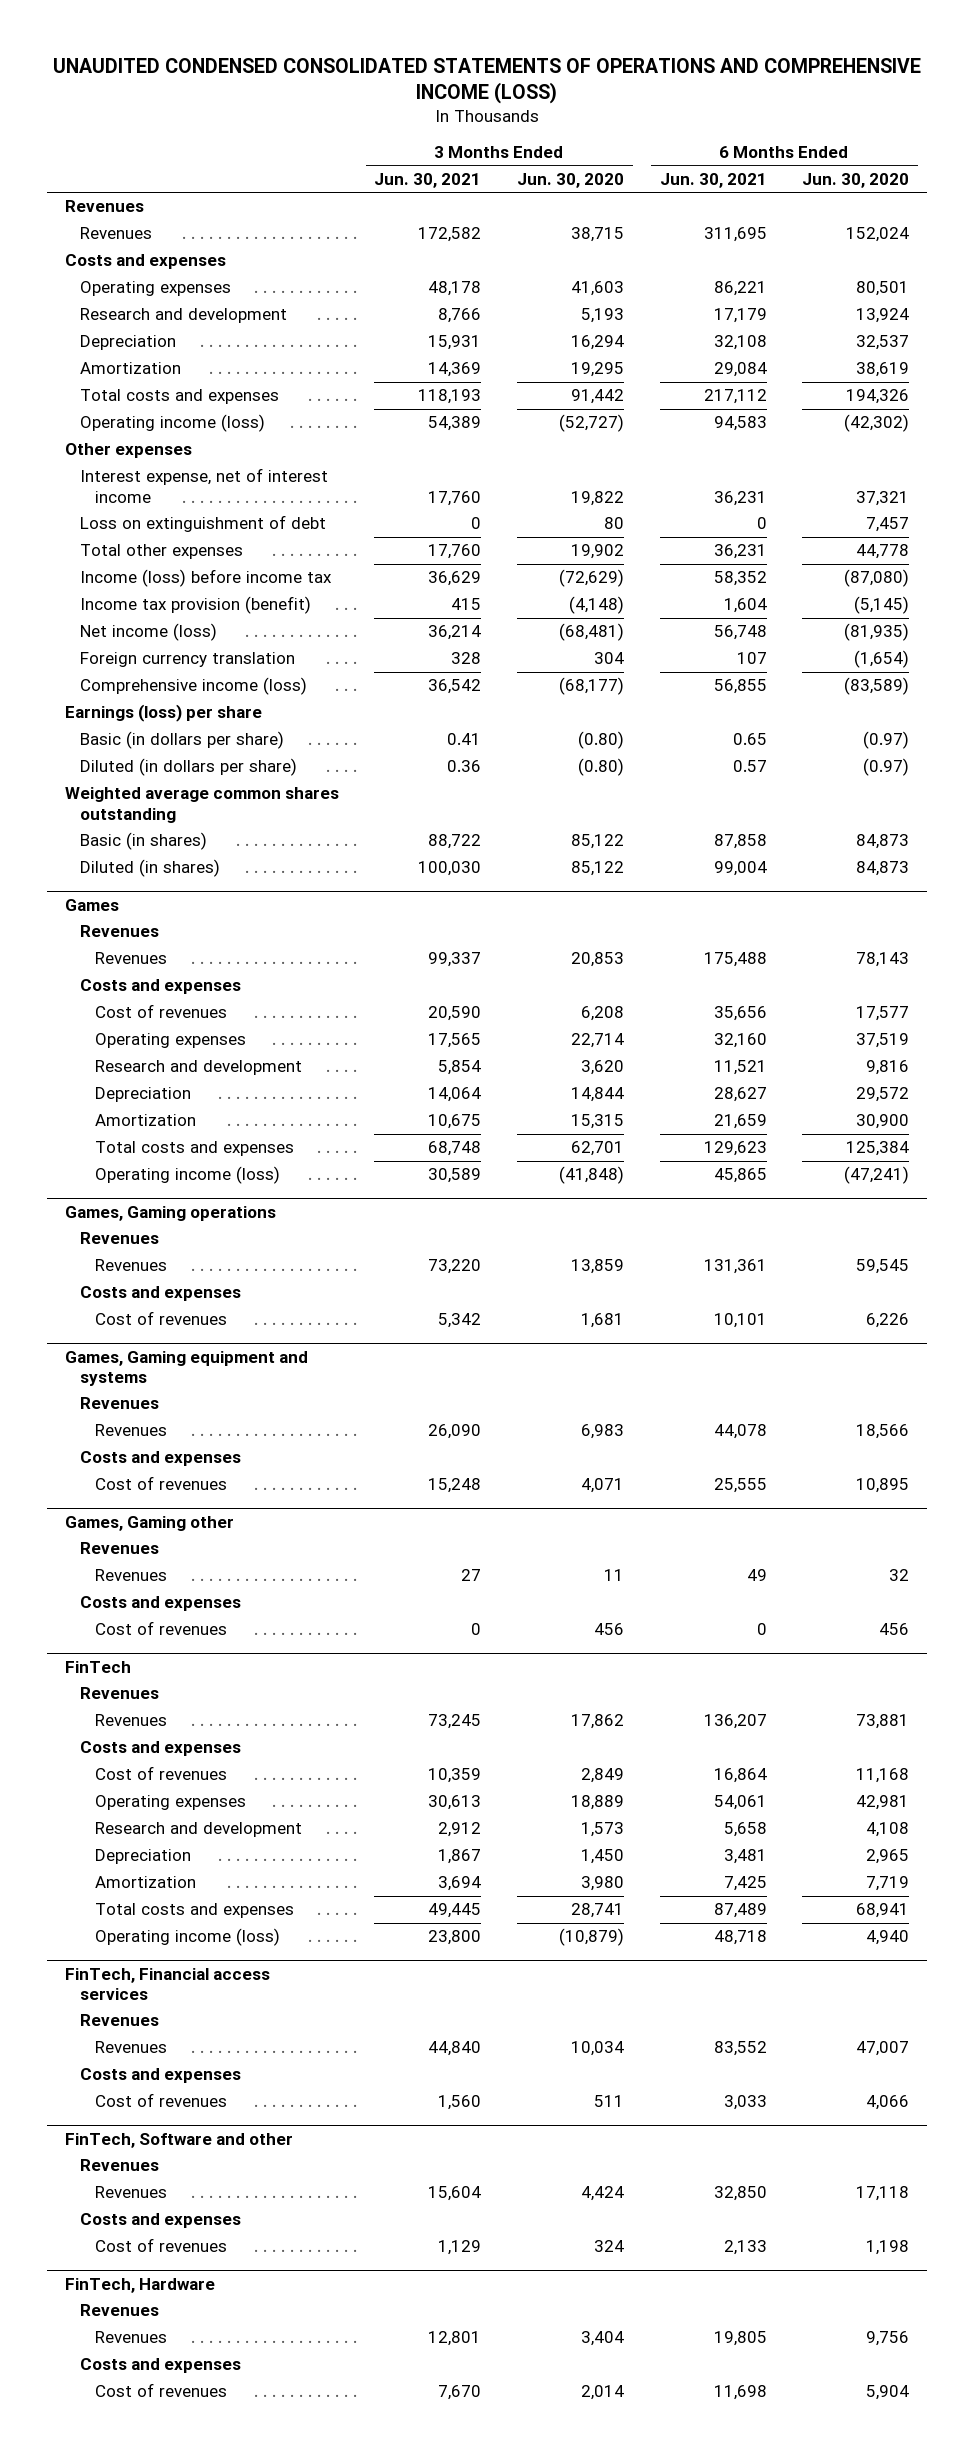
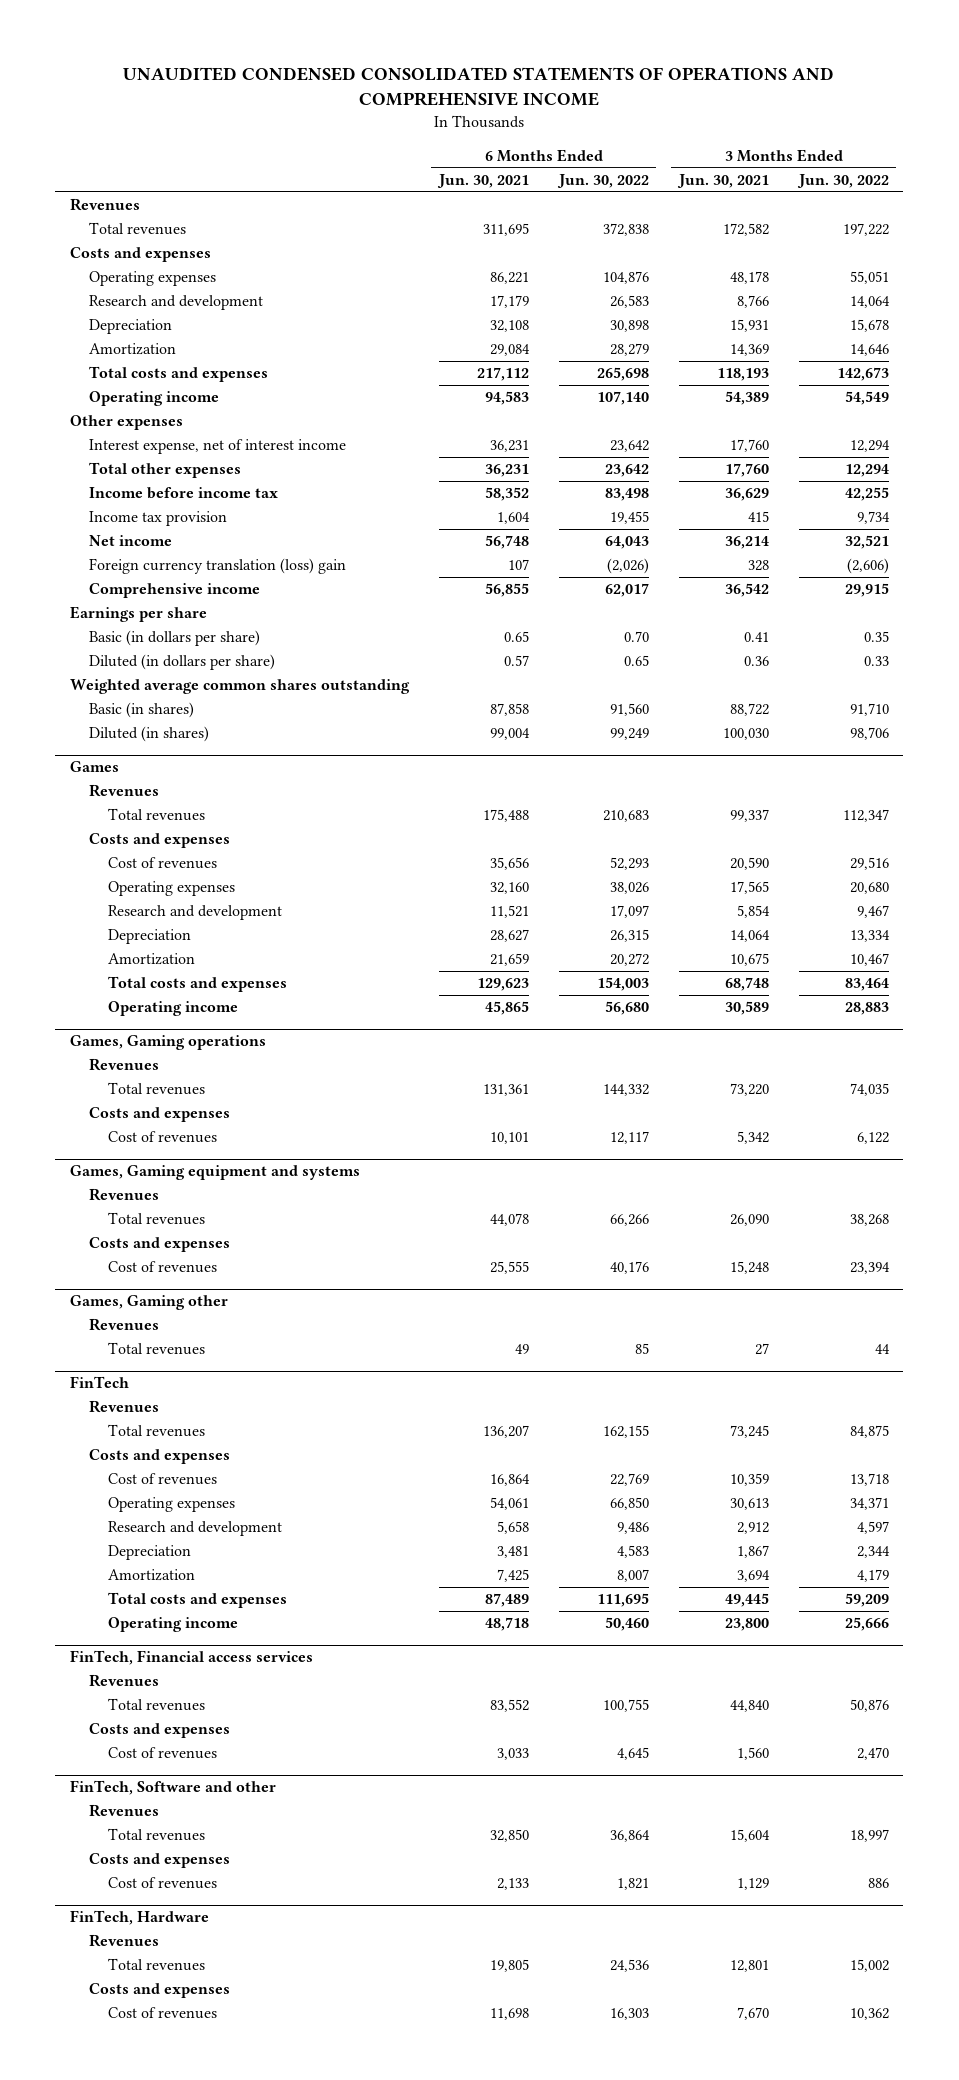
[52,58,921,105] UNAUDITED CONDENSED CONSOLIDATED STATEMENTS OF OPERATIONS AND COMPREHENSIVE INCOME (LOSS) -> [123,67,835,107] UNAUDITED CONDENSED CONSOLIDATED STATEMENTS OF OPERATIONS AND COMPREHENSIVE INCOME
[516,172,624,188] Jun. 30, 2020 -> none
[802,172,910,188] Jun. 30, 2020 -> none
none -> [556,174,649,189] Jun. 30, 2022
none -> [796,174,889,189] Jun. 30, 2022
[79,227,152,240] Revenues -> [88,222,186,236] Total revenues
[79,414,265,433] Operating income (loss) -> [88,391,219,407] Operating income
[79,515,326,533] Loss on extinguishment of debt -> none
[79,569,332,588] Income (loss) before income tax -> [88,487,278,500] Income before income tax
[79,596,311,615] Income tax provision (benefit) -> [88,511,227,527] Income tax provision
[79,623,217,642] Net income (loss) -> [88,535,172,547] Net income
[79,652,295,668] Foreign currency translation -> [88,558,346,575] Foreign currency translation (loss) gain
[79,677,307,696] Comprehensive income (loss) -> [88,583,260,599] Comprehensive income
[64,704,262,723] Earnings (loss) per share -> [70,606,208,623] Earnings per share
[94,952,167,965] Revenues -> [107,808,205,822] Total revenues
[94,1166,280,1185] Operating income (loss) -> [107,1001,238,1017] Operating income
[94,1259,167,1272] Revenues -> [107,1082,205,1096] Total revenues
[94,1424,167,1437] Revenues -> [107,1212,205,1226] Total revenues
[79,1596,241,1612] Costs and expenses -> none
[94,1621,227,1636] Cost of revenues -> none
[94,1569,167,1582] Revenues -> [107,1342,205,1356] Total revenues
[94,1714,167,1727] Revenues -> [107,1424,205,1438] Total revenues
[94,1928,280,1947] Operating income (loss) -> [107,1617,238,1633] Operating income
[94,2041,167,2054] Revenues -> [107,1698,205,1712] Total revenues
[94,2186,167,2199] Revenues -> [107,1828,205,1842] Total revenues
[94,2331,167,2344] Revenues -> [107,1958,205,1972] Total revenues

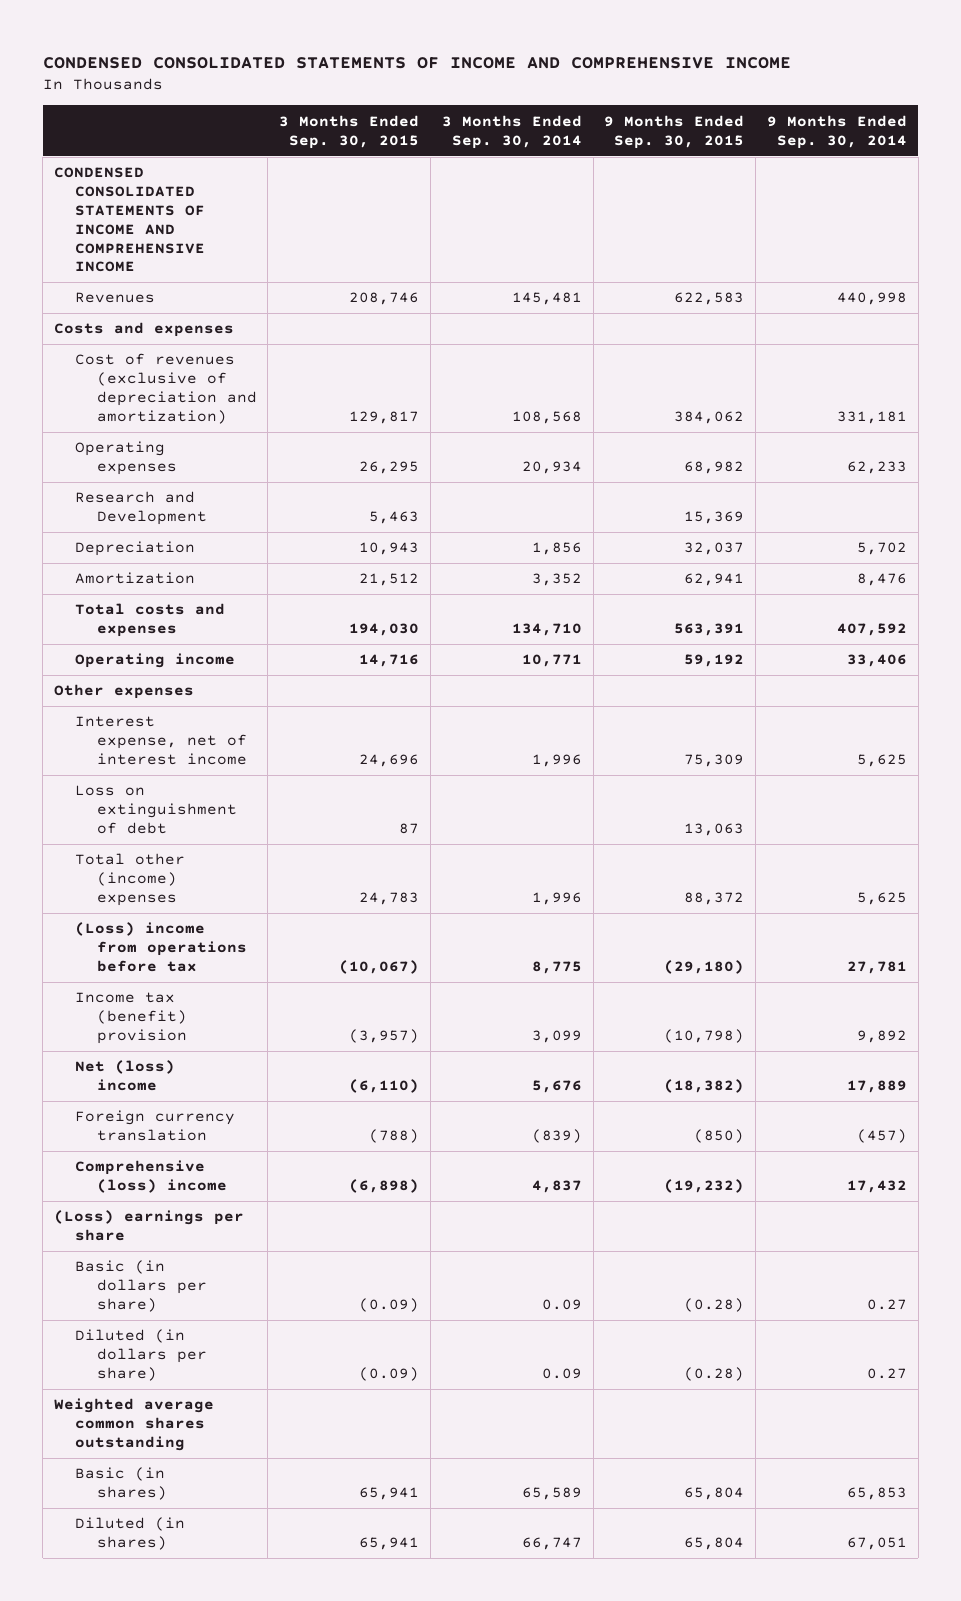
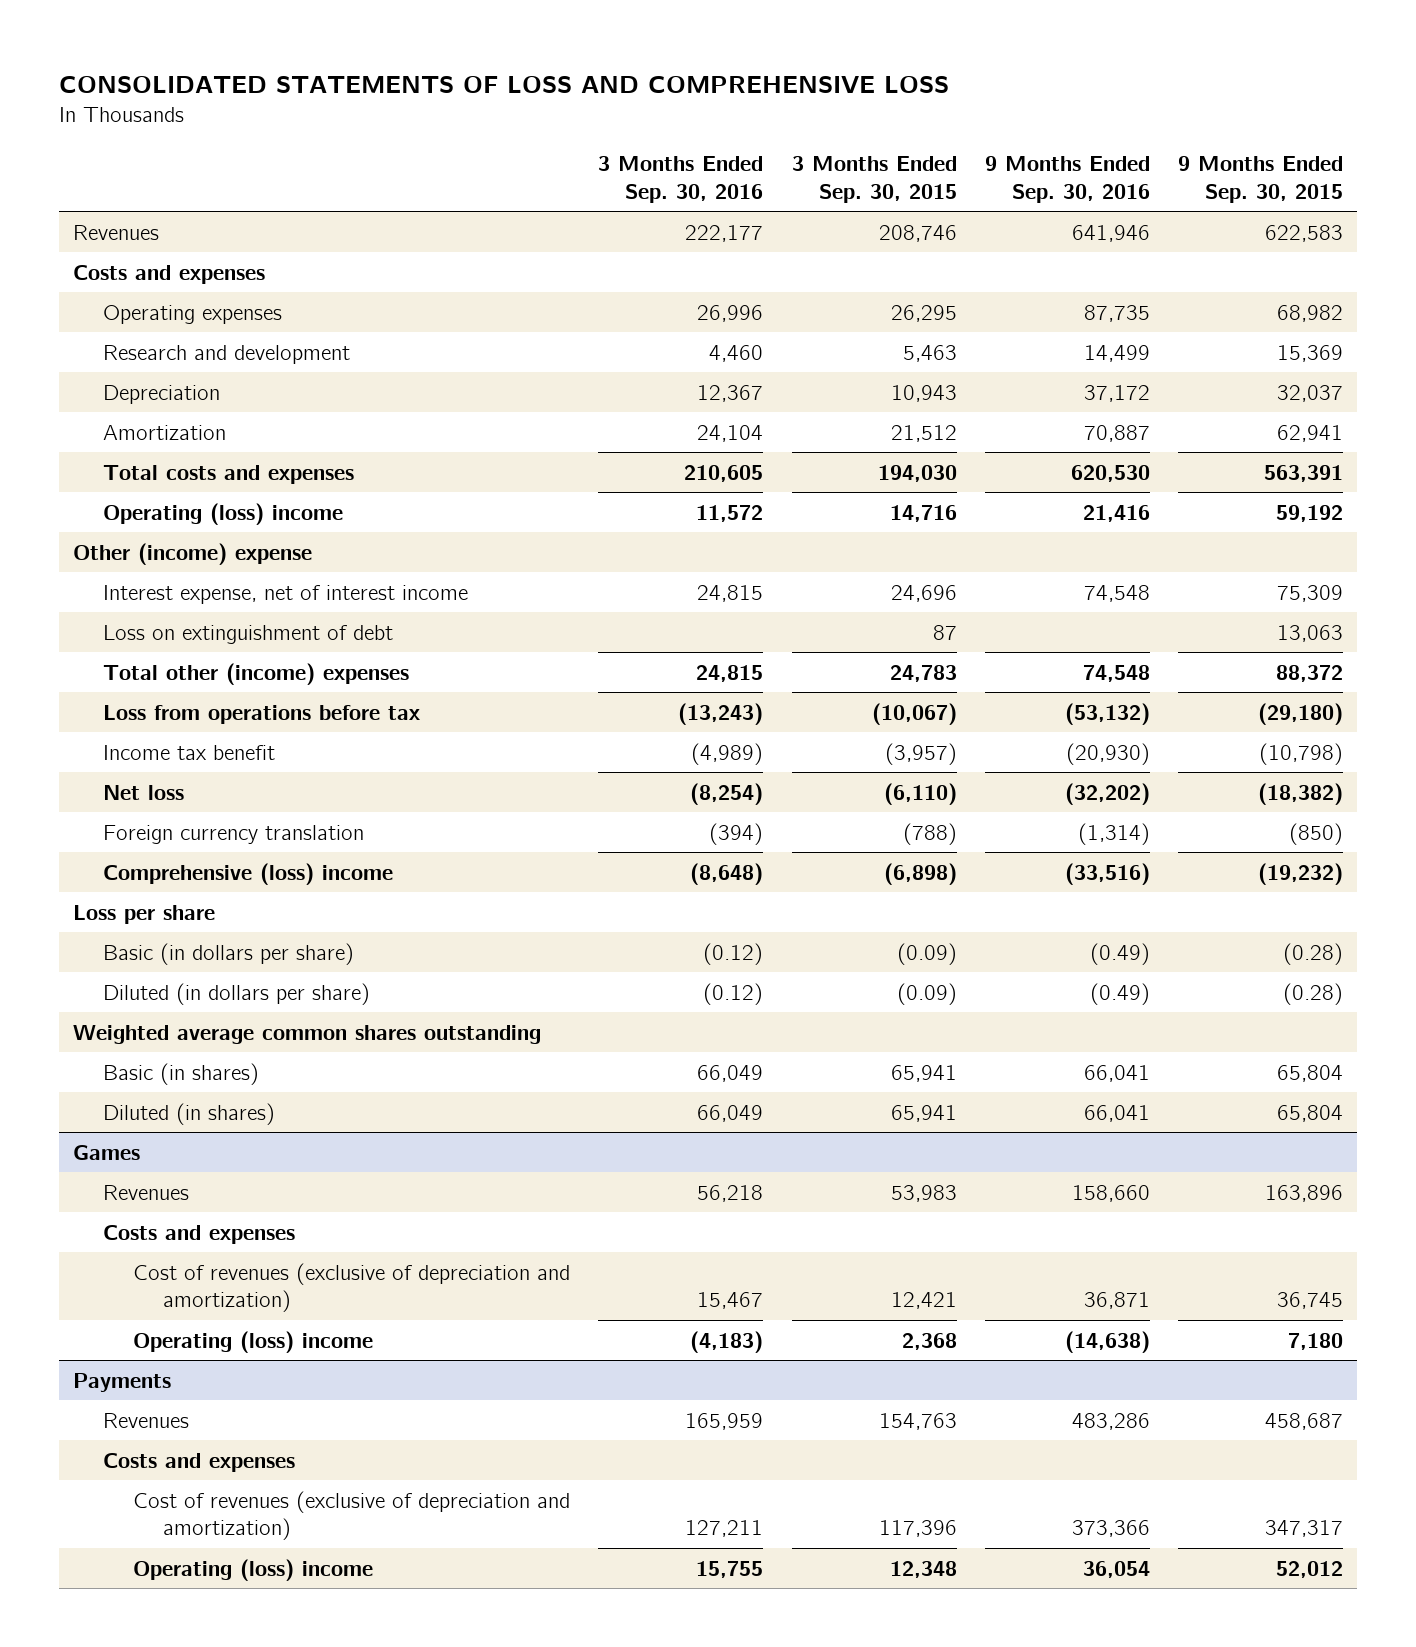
[42,56,791,69] CONDENSED CONSOLIDATED STATEMENTS OF INCOME AND COMPREHENSIVE INCOME -> [58,75,949,93] CONSOLIDATED STATEMENTS OF LOSS AND COMPREHENSIVE LOSS
[441,114,582,149] 3 Months Ended Sep. 30, 2014 -> none
[766,114,907,149] 9 Months Ended Sep. 30, 2014 -> none
none -> [598,156,764,203] 3 Months Ended Sep. 30, 2016
none -> [984,156,1150,203] 9 Months Ended Sep. 30, 2016
[54,167,206,273] CONDENSED CONSOLIDATED STATEMENTS OF INCOME AND COMPREHENSIVE INCOME -> none
[75,353,257,424] Cost of revenues (exclusive of depreciation and amortization) -> none
[75,491,207,526] Research and Development -> [103,344,351,364] Research and development
[75,653,236,669] Operating income -> [103,502,344,525] Operating (loss) income
[54,684,195,700] Other expenses -> [73,542,313,565] Other (income) expense
[75,922,247,972] (Loss) income from operations before tax -> [103,704,421,724] Loss from operations before tax
[75,992,187,1044] Income tax (benefit) provision -> [103,744,276,760] Income tax benefit
[75,1060,176,1092] Net (loss) income -> [103,784,185,800] Net loss
[54,1210,245,1242] (Loss) earnings per share -> [73,904,216,924] Loss per share
none -> [73,1144,141,1160] Games
none -> [103,1184,190,1200] Revenues
none -> [103,1224,296,1244] Costs and expenses
none -> [133,1262,571,1313] Cost of revenues (exclusive of depreciation and amortization)
none -> [133,1330,374,1353] Operating (loss) income
none -> [73,1372,172,1392] Payments
none -> [103,1412,190,1428] Revenues
none -> [103,1452,296,1472] Costs and expenses
none -> [133,1490,571,1541] Cost of revenues (exclusive of depreciation and amortization)
none -> [133,1558,374,1581] Operating (loss) income

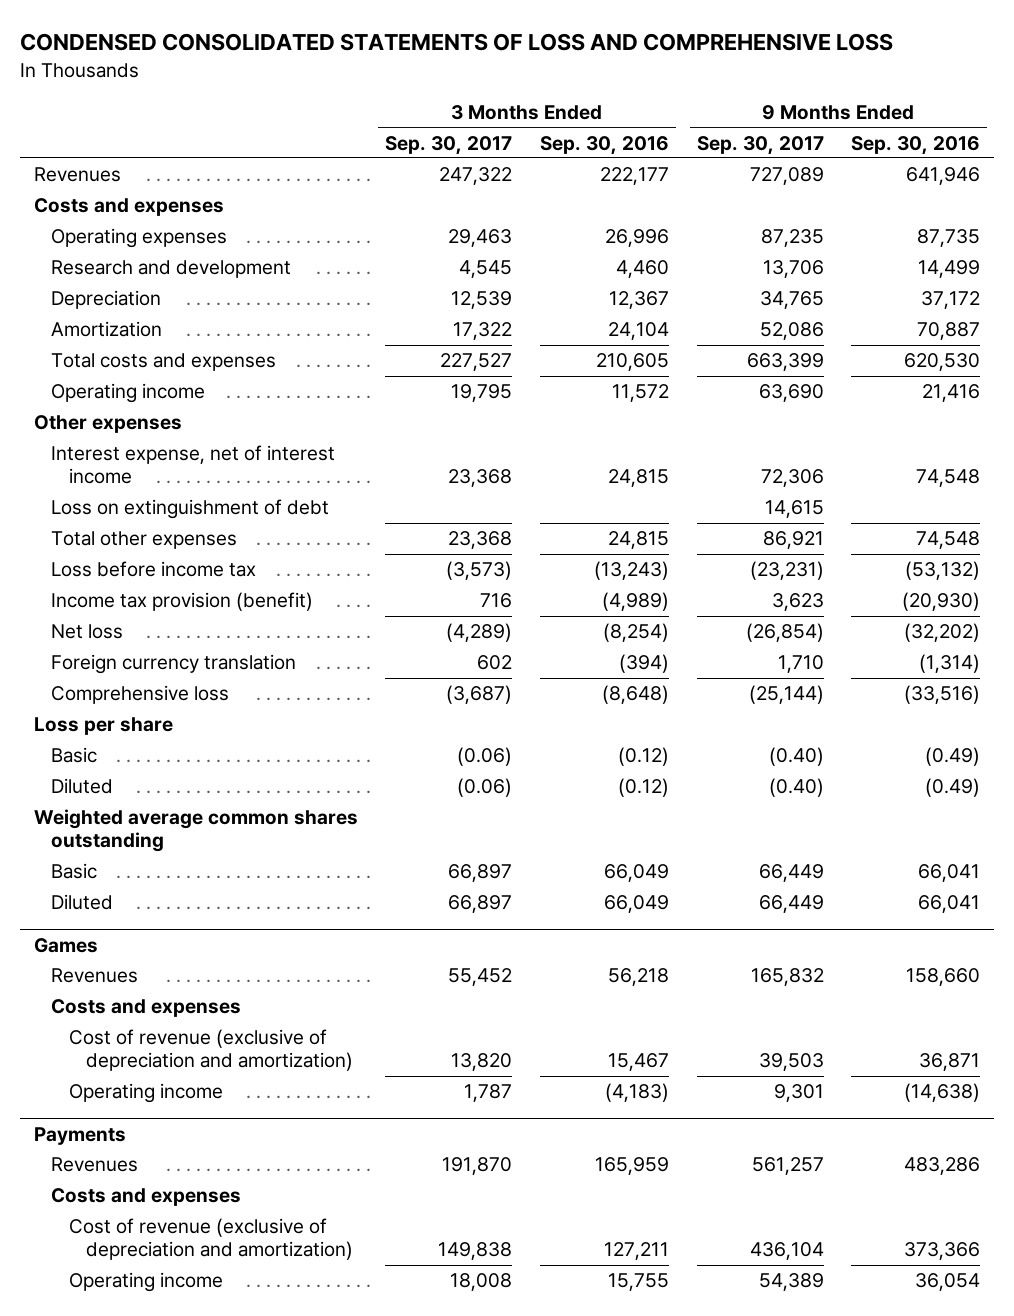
[58,75,949,93] CONSOLIDATED STATEMENTS OF LOSS AND COMPREHENSIVE LOSS -> [19,33,893,52] CONDENSED CONSOLIDATED STATEMENTS OF LOSS AND COMPREHENSIVE LOSS
[791,156,957,203] 3 Months Ended Sep. 30, 2015 -> none
[1178,156,1344,203] 9 Months Ended Sep. 30, 2015 -> none
none -> [385,135,513,155] Sep. 30, 2017
none -> [696,135,824,155] Sep. 30, 2017
[73,542,313,565] Other (income) expense -> none
[103,502,344,525] Operating (loss) income -> [51,383,206,404] Operating income
none -> [33,415,182,434] Other expenses
[103,662,410,685] Total other (income) expenses -> [51,531,238,550] Total other expenses
[103,704,421,724] Loss from operations before tax -> [51,561,257,578] Loss before income tax
[103,744,276,760] Income tax benefit -> [51,592,314,612] Income tax provision (benefit)
[103,862,394,885] Comprehensive (loss) income -> [51,685,230,705] Comprehensive loss
[103,942,355,965] Basic (in dollars per share) -> [51,747,98,764] Basic
[103,982,371,1005] Diluted (in dollars per share) -> [51,778,114,795] Diluted
[103,1062,260,1085] Basic (in shares) -> [51,863,98,880] Basic
[103,1102,276,1125] Diluted (in shares) -> [51,894,114,911] Diluted
[133,1262,571,1313] Cost of revenues (exclusive of depreciation and amortization) -> [68,1029,354,1072] Cost of revenue (exclusive of depreciation and amortization)
[133,1330,374,1353] Operating (loss) income -> [68,1083,223,1104] Operating income
[133,1490,571,1541] Cost of revenues (exclusive of depreciation and amortization) -> [68,1218,354,1261] Cost of revenue (exclusive of depreciation and amortization)
[133,1558,374,1581] Operating (loss) income -> [68,1272,223,1293] Operating income

